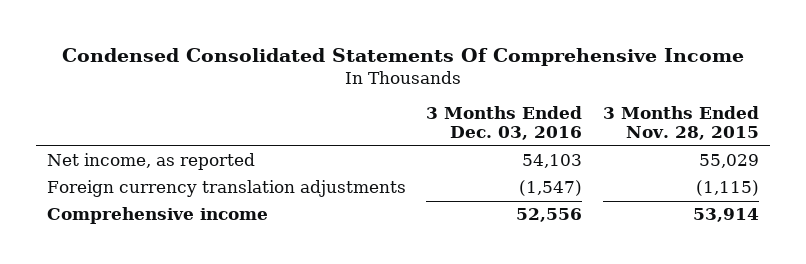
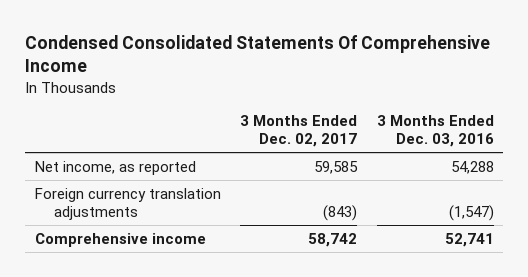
[603,106,760,141] 3 Months Ended Nov. 28, 2015 -> none
none -> [240,115,358,148] 3 Months Ended Dec. 02, 2017
[522,154,583,169] 54,103 -> [450,160,494,174] 54,288
[516,208,583,223] 52,556 -> [444,232,494,247] 52,741

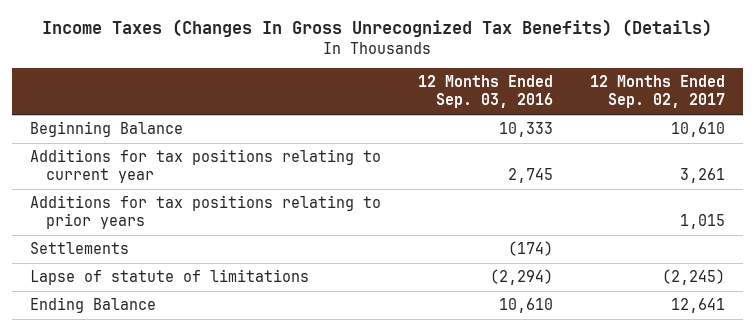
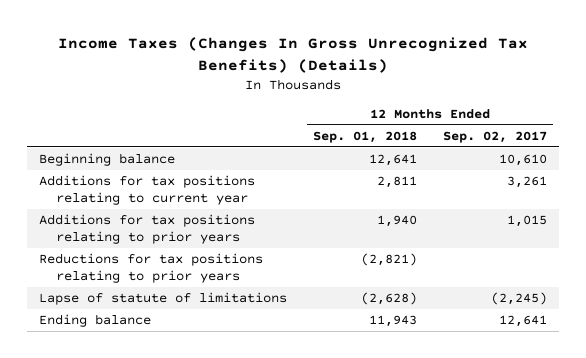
[417,75,553,109] 12 Months Ended Sep. 03, 2016 -> none
none -> [313,130,418,143] Sep. 01, 2018
[30,121,184,138] Beginning Balance -> [39,153,176,167] Beginning balance
[30,242,130,255] Settlements -> none
none -> [39,253,264,284] Reductions for tax positions relating to prior years
[30,297,157,314] Ending Balance -> [39,314,152,328] Ending balance

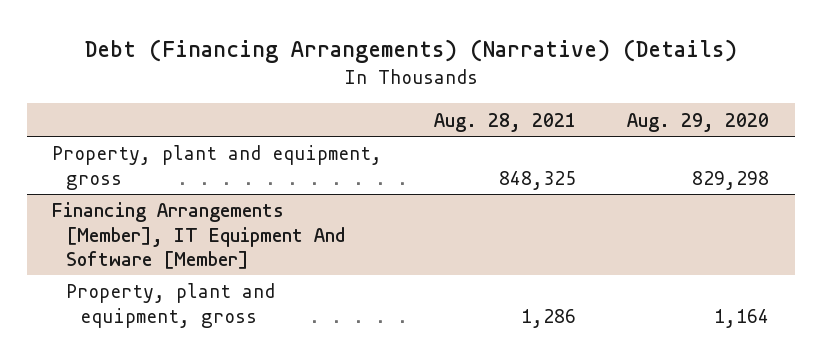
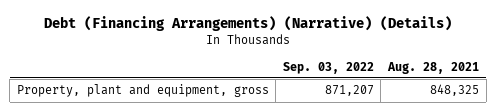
[627,112,770,132] Aug. 29, 2020 -> none
none -> [282,61,374,74] Sep. 03, 2022
[52,202,346,269] Financing Arrangements [Member], IT Equipment And Software [Member] -> none
[66,283,276,328] Property, plant and equipment, gross -> none

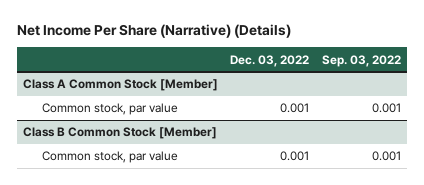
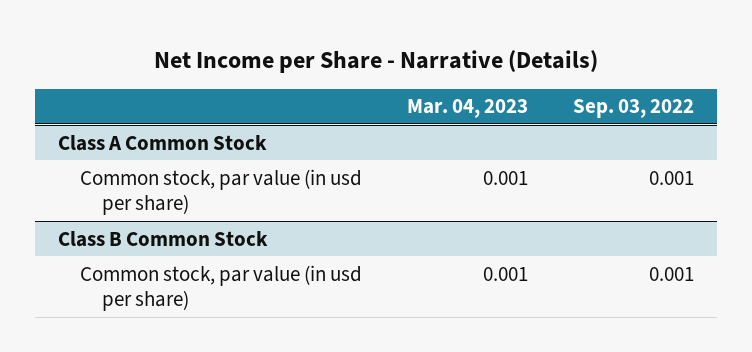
[16,24,291,39] Net Income Per Share (Narrative) (Details) -> [154,49,599,73] Net Income per Share - Narrative (Details)
[230,54,310,67] Dec. 03, 2022 -> none
none -> [407,99,529,119] Mar. 04, 2023
[22,79,218,92] Class A Common Stock [Member] -> [57,134,267,151] Class A Common Stock
[41,103,178,116] Common stock, par value -> [80,168,363,215] Common stock, par value (in usd per share)
[22,127,217,140] Class B Common Stock [Member] -> [57,230,268,247] Class B Common Stock
[41,151,178,164] Common stock, par value -> [80,264,363,311] Common stock, par value (in usd per share)

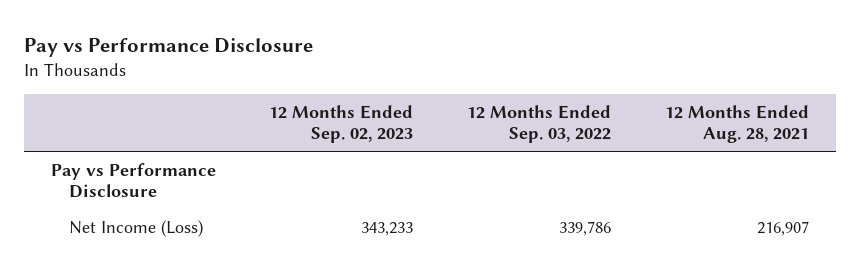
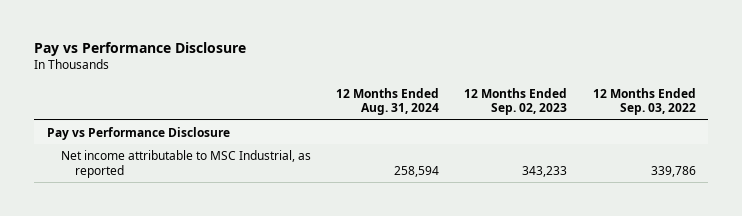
[664,104,809,144] 12 Months Ended Aug. 28, 2021 -> none
none -> [336,87,440,116] 12 Months Ended Aug. 31, 2024
[69,219,204,237] Net Income (Loss) -> [60,150,311,178] Net income attributable to MSC Industrial, as reported

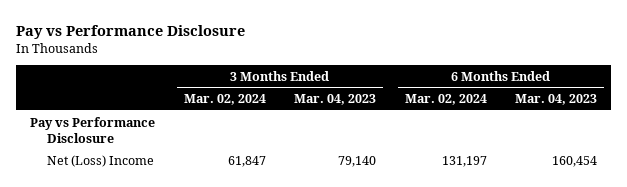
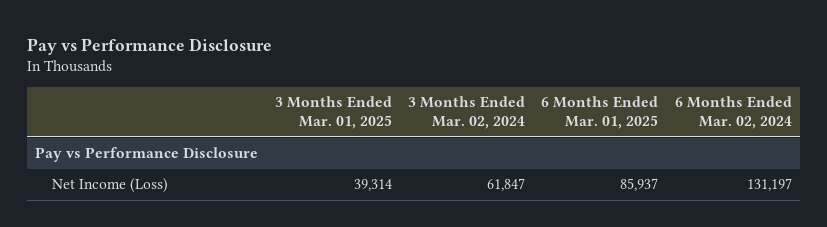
[294,94,377,106] Mar. 04, 2023 -> none
[515,94,598,106] Mar. 04, 2023 -> none
none -> [274,96,392,130] 3 Months Ended Mar. 01, 2025
none -> [541,96,659,130] 6 Months Ended Mar. 01, 2025
[46,154,154,167] Net (Loss) Income -> [51,178,168,194] Net Income (Loss)

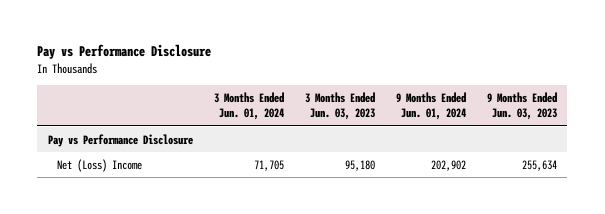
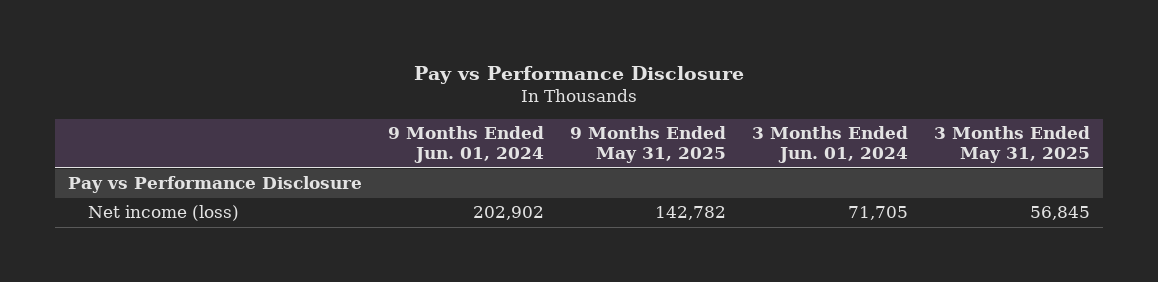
[304,91,375,121] 3 Months Ended Jun. 03, 2023 -> none
[486,91,557,121] 9 Months Ended Jun. 03, 2023 -> none
none -> [569,126,726,164] 9 Months Ended May 31, 2025
none -> [933,126,1090,164] 3 Months Ended May 31, 2025
[56,158,142,172] Net (Loss) Income -> [88,205,240,222] Net income (loss)

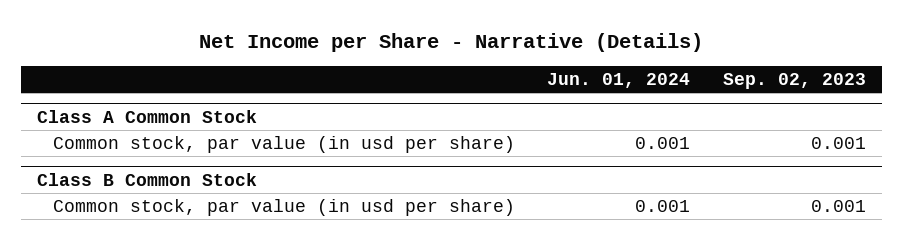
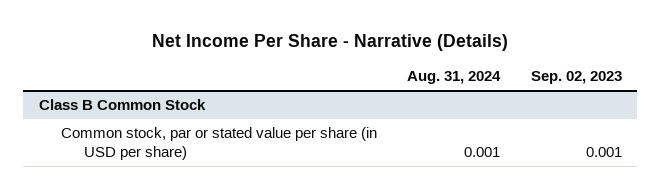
[199,33,704,53] Net Income per Share - Narrative (Details) -> [152,33,509,51] Net Income Per Share - Narrative (Details)
[547,73,691,89] Jun. 01, 2024 -> none
none -> [407,71,502,85] Aug. 31, 2024
[36,109,257,123] Class A Common Stock -> none
[53,136,516,154] Common stock, par value (in usd per share) -> none
[53,199,516,217] Common stock, par value (in usd per share) -> [61,127,378,161] Common stock, par or stated value per share (in USD per share)

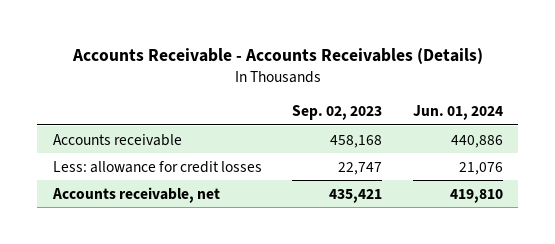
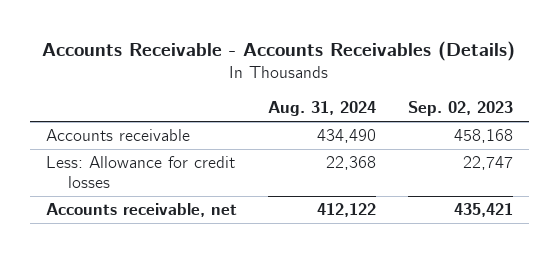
[412,105,503,121] Jun. 01, 2024 -> none
none -> [268,101,377,117] Aug. 31, 2024
[52,160,262,173] Less: allowance for credit losses -> [45,156,235,188] Less: Allowance for credit losses

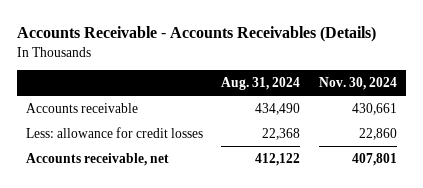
[407,101,513,117] Sep. 02, 2023 -> none
none -> [318,77,397,91] Nov. 30, 2024
[45,156,235,188] Less: Allowance for credit losses -> [25,126,203,138] Less: allowance for credit losses

